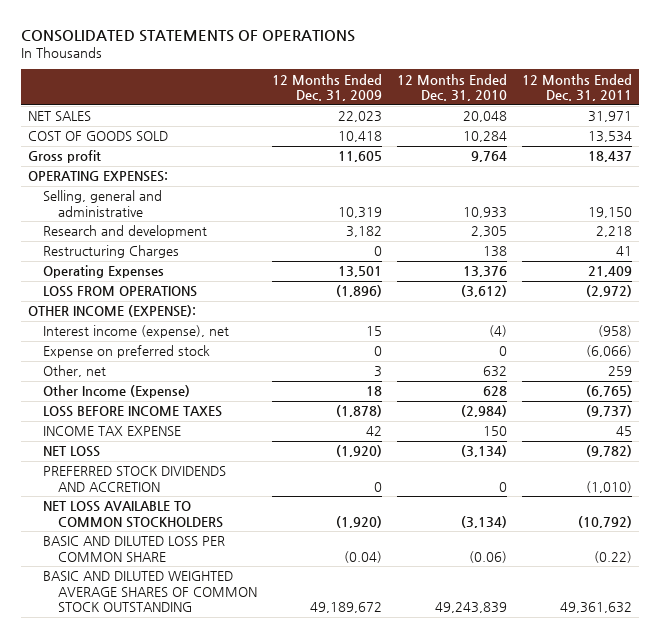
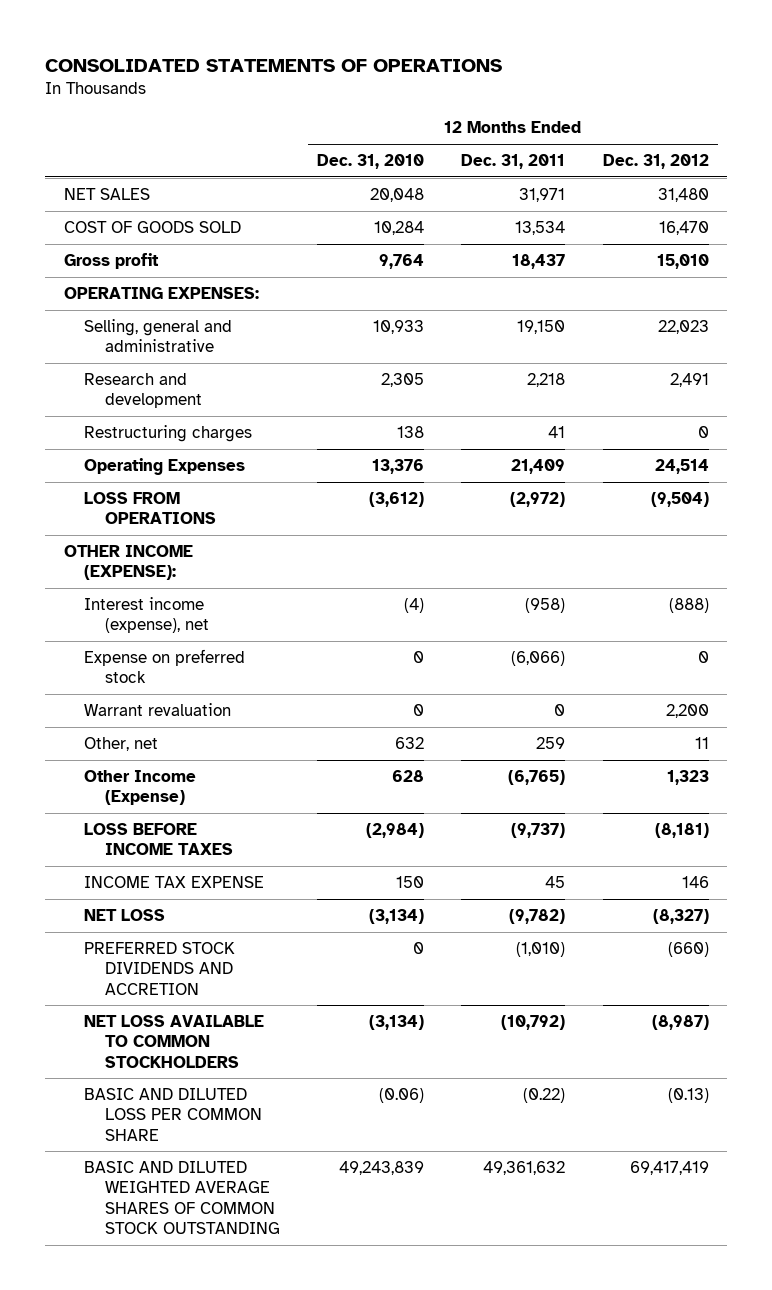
[271,73,382,102] 12 Months Ended Dec. 31, 2009 -> none
none -> [602,154,709,170] Dec. 31, 2012
[43,245,180,259] Restructuring Charges -> [84,425,253,443] Restructuring charges
none -> [84,703,232,717] Warrant revaluation

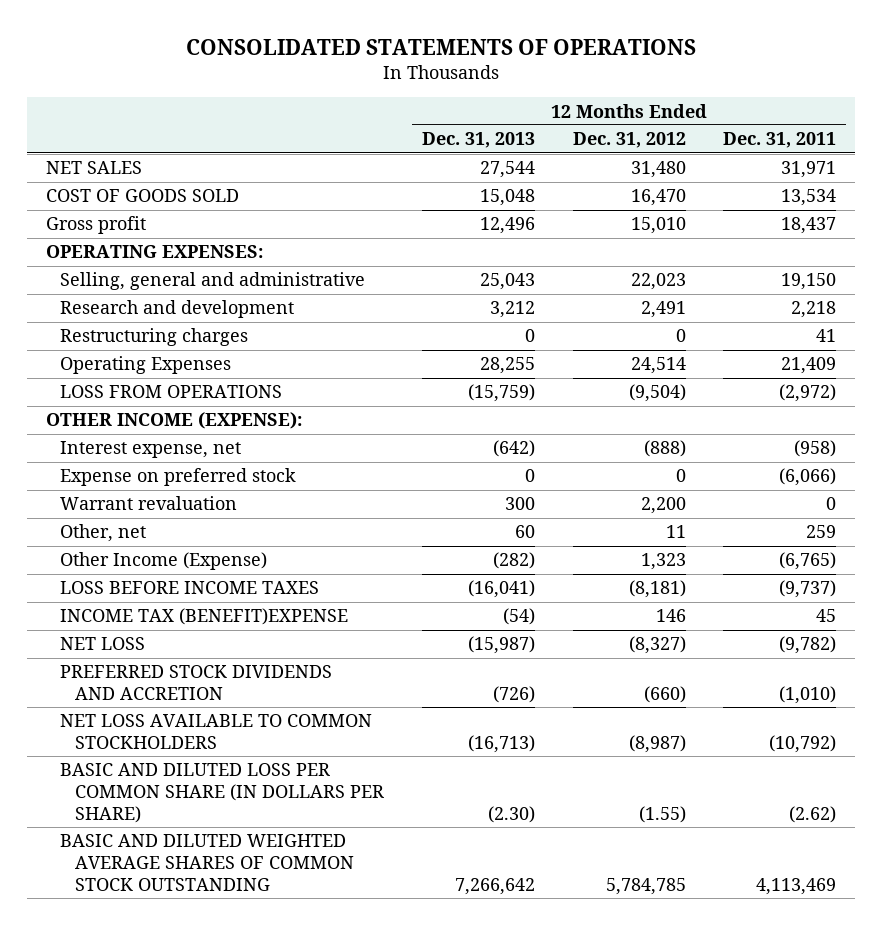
[317,154,425,170] Dec. 31, 2010 -> none
none -> [421,132,535,149] Dec. 31, 2013
[84,597,209,634] Interest income (expense), net -> [60,441,242,459] Interest expense, net
[84,876,265,889] INCOME TAX EXPENSE -> [60,608,349,626] INCOME TAX (BENEFIT)EXPENSE
[84,1088,262,1141] BASIC AND DILUTED LOSS PER COMMON SHARE -> [60,763,384,824] BASIC AND DILUTED LOSS PER COMMON SHARE (IN DOLLARS PER SHARE)
[523,1088,566,1104] (0.22) -> [789,806,837,824] (2.62)
[667,1088,709,1104] (0.13) -> [638,806,686,824] (1.55)
[483,1161,566,1176] 49,361,632 -> [756,878,837,896] 4,113,469
[629,1161,709,1176] 69,417,419 -> [605,878,686,896] 5,784,785

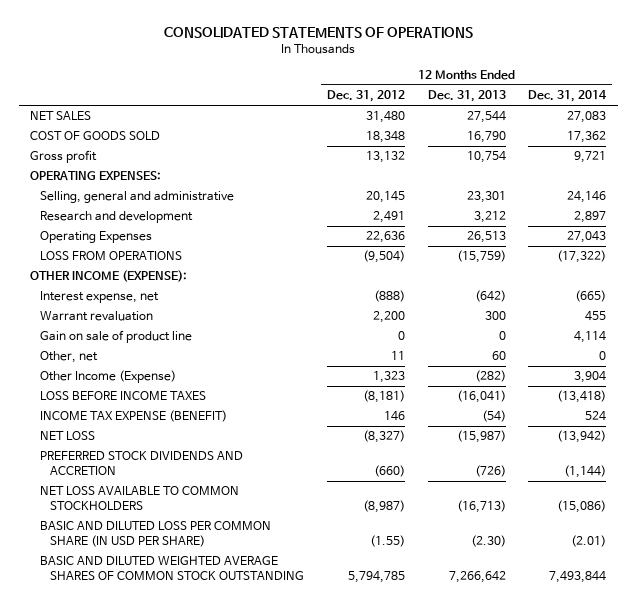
[723,132,837,149] Dec. 31, 2011 -> none
none -> [528,90,608,103] Dec. 31, 2014
[479,189,535,207] 15,048 -> [466,131,506,144] 16,790
[630,189,686,207] 16,470 -> [365,131,405,144] 18,348
[479,217,535,235] 12,496 -> [466,151,506,164] 10,754
[630,217,686,235] 15,010 -> [365,151,405,164] 13,132
[479,273,535,291] 25,043 -> [466,191,506,204] 23,301
[630,273,686,291] 22,023 -> [365,191,405,204] 20,145
[60,328,249,347] Restructuring charges -> none
[479,357,535,375] 28,255 -> [466,231,506,244] 26,513
[630,357,686,375] 24,514 -> [365,231,405,244] 22,636
[60,468,297,487] Expense on preferred stock -> none
none -> [40,330,193,344] Gain on sale of product line
[60,608,349,626] INCOME TAX (BENEFIT)EXPENSE -> [40,410,228,423] INCOME TAX EXPENSE (BENEFIT)
[60,763,384,824] BASIC AND DILUTED LOSS PER COMMON SHARE (IN DOLLARS PER SHARE) -> [40,521,272,548] BASIC AND DILUTED LOSS PER COMMON SHARE (IN USD PER SHARE)
[605,878,686,896] 5,784,785 -> [347,571,405,584] 5,794,785

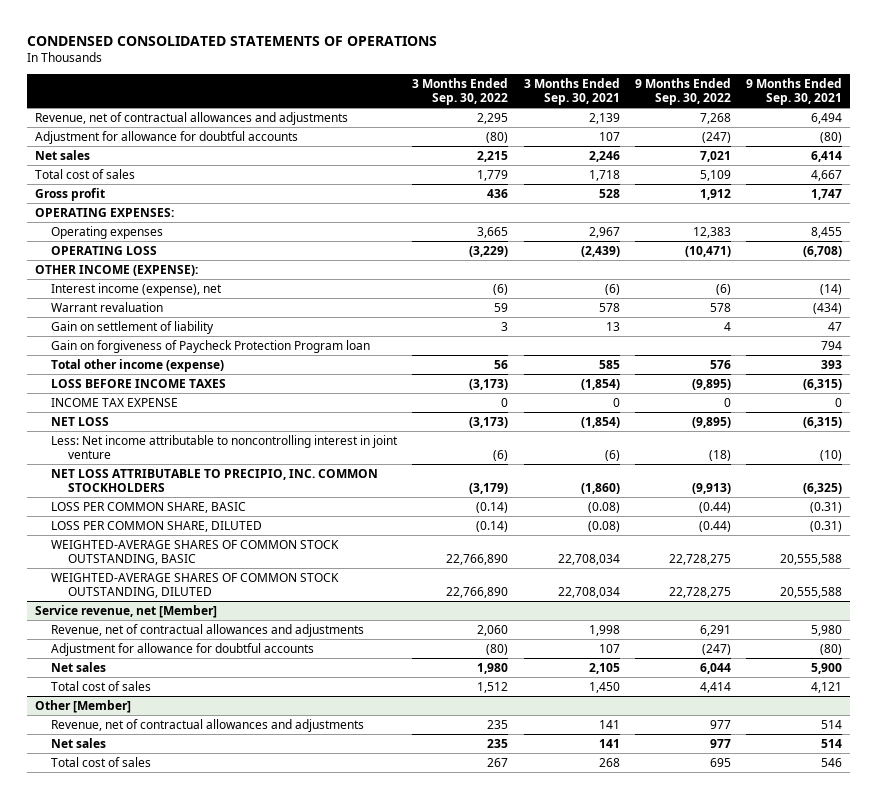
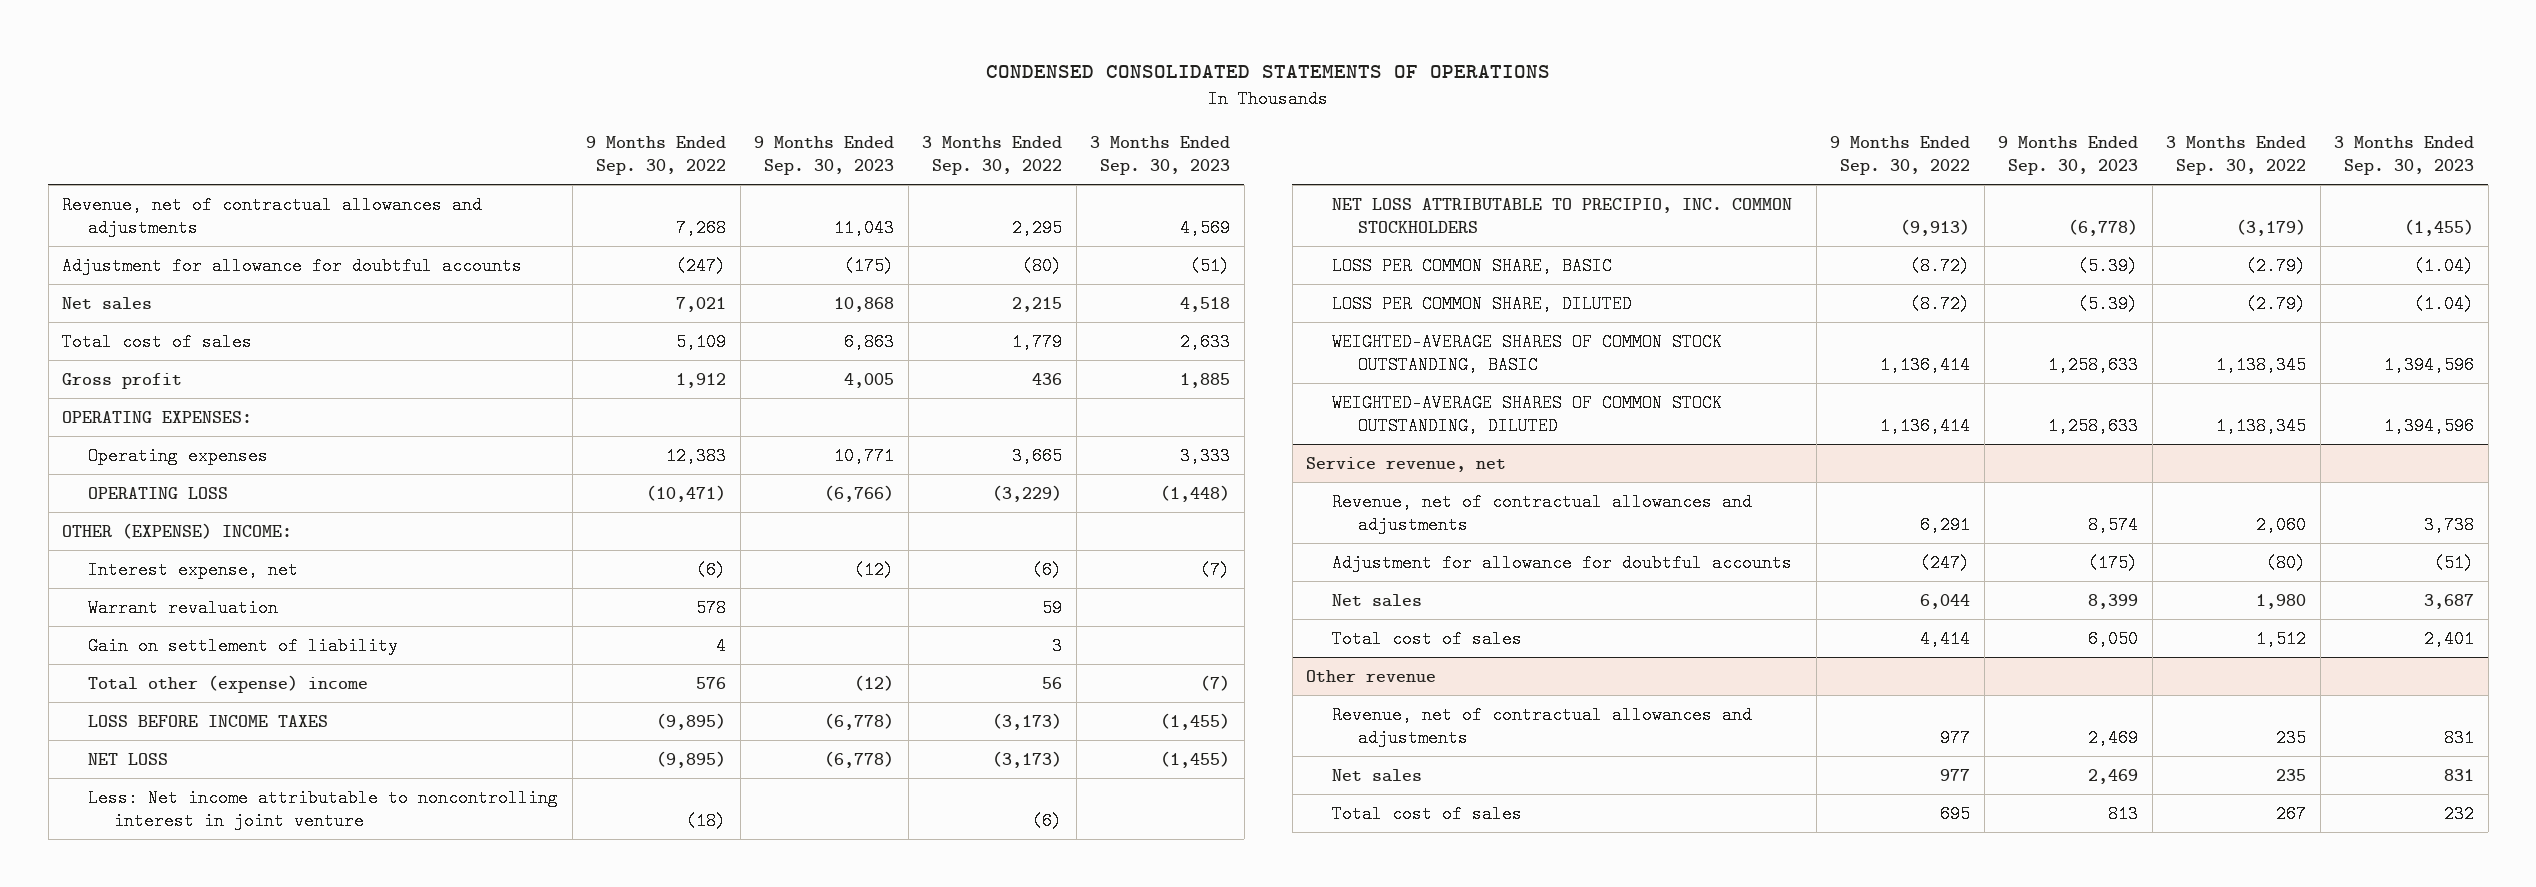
[523,78,620,105] 3 Months Ended Sep. 30, 2021 -> none
[746,78,843,105] 9 Months Ended Sep. 30, 2021 -> none
none -> [754,136,895,176] 9 Months Ended Sep. 30, 2023
none -> [1090,136,1231,176] 3 Months Ended Sep. 30, 2023
[34,264,198,276] OTHER INCOME (EXPENSE): -> [62,522,293,539] OTHER (EXPENSE) INCOME:
[51,282,223,296] Interest income (expense), net -> [88,560,299,579] Interest expense, net
[51,339,371,353] Gain on forgiveness of Paycheck Protection Program loan -> none
[51,358,225,372] Total other income (expense) -> [88,674,369,693] Total other (expense) income
[51,397,179,407] INCOME TAX EXPENSE -> none
[476,501,509,513] (0.14) -> [2246,256,2307,275] (2.79)
[699,501,732,513] (0.44) -> [1910,256,1971,275] (8.72)
[476,520,509,532] (0.14) -> [2246,294,2307,313] (2.79)
[699,520,732,532] (0.44) -> [1910,294,1971,313] (8.72)
[446,553,509,565] 22,766,890 -> [2216,356,2307,375] 1,138,345
[669,553,732,565] 22,728,275 -> [1880,356,1971,375] 1,136,414
[446,586,509,598] 22,766,890 -> [2216,417,2307,436] 1,138,345
[669,586,732,598] 22,728,275 -> [1880,417,1971,436] 1,136,414
[34,604,217,618] Service revenue, net [Member] -> [1306,456,1507,472] Service revenue, net
[34,699,131,713] Other [Member] -> [1306,669,1437,682] Other revenue

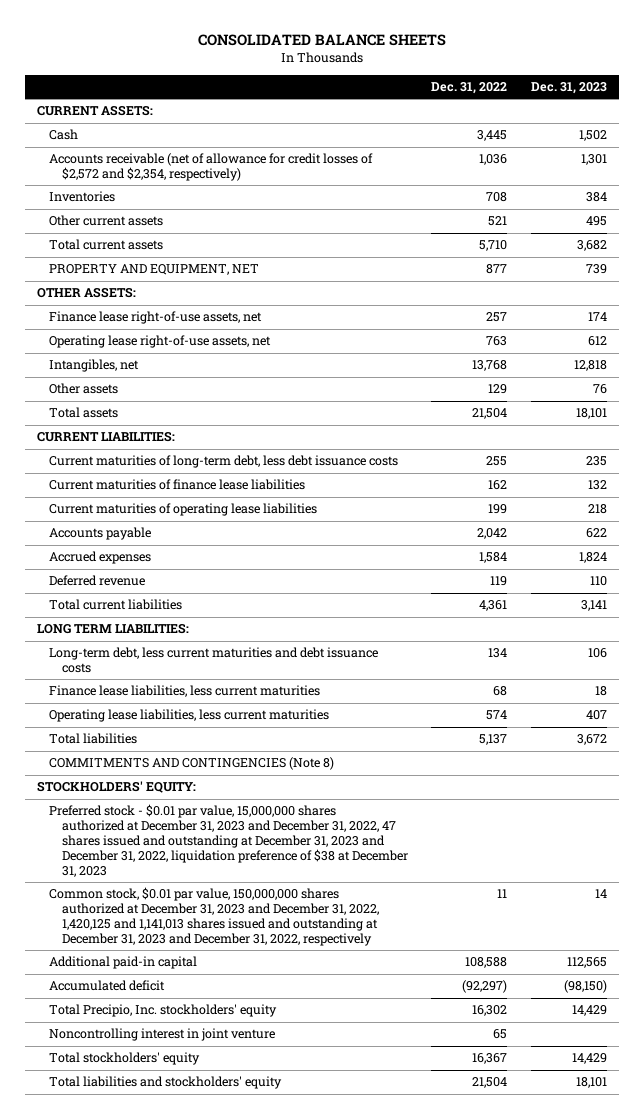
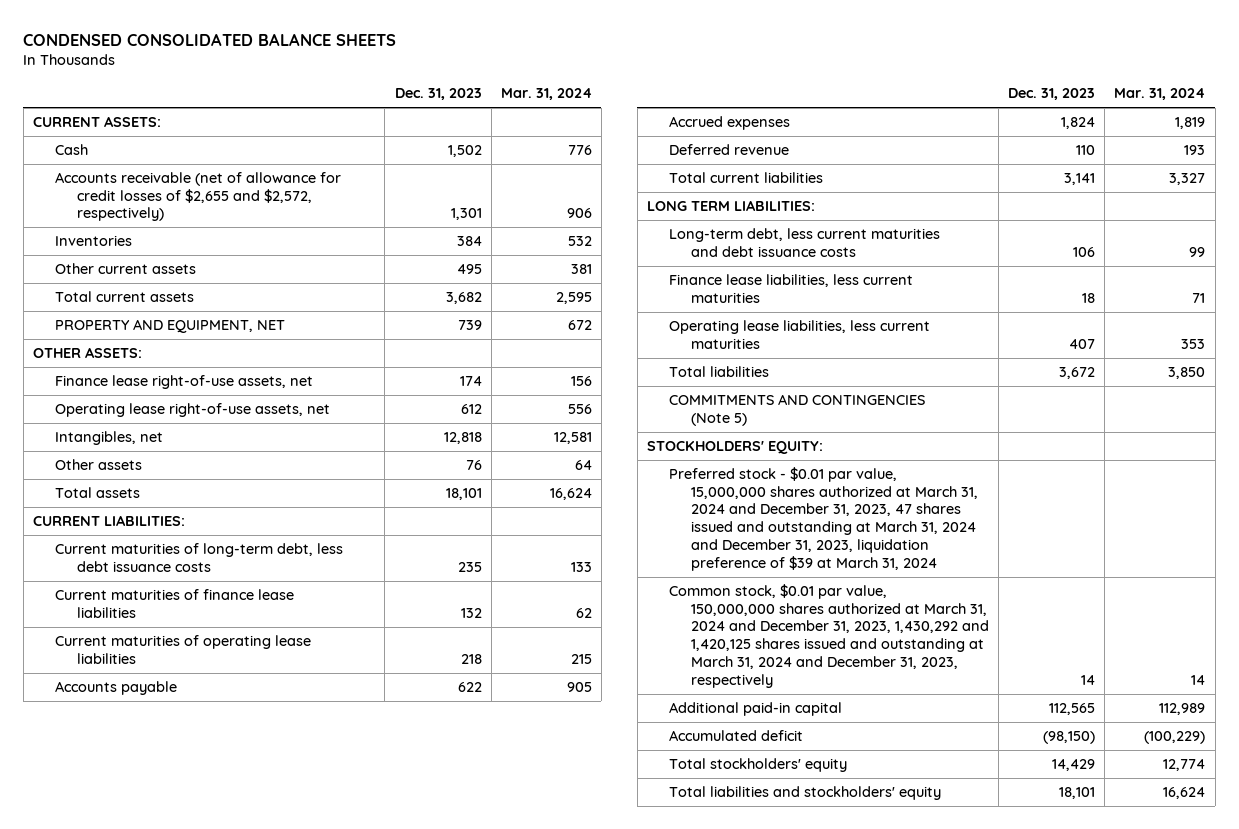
[197,33,446,46] CONSOLIDATED BALANCE SHEETS -> [23,32,397,46] CONDENSED CONSOLIDATED BALANCE SHEETS
[431,81,508,94] Dec. 31, 2022 -> none
none -> [500,88,592,101] Mar. 31, 2024
[49,153,374,182] Accounts receivable (net of allowance for credit losses of $2,572 and $2,354, respectively) -> [55,171,342,222] Accounts receivable (net of allowance for credit losses of $2,655 and $2,572, respectively)
[49,757,335,771] COMMITMENTS AND CONTINGENCIES (Note 8) -> [668,393,925,426] COMMITMENTS AND CONTINGENCIES (Note 5)
[49,804,408,877] Preferred stock - $0.01 par value, 15,000,000 shares authorized at December 31, 2023 and December 31, 2022, 47 shares issued and outstanding at December 31, 2023 and December 31, 2022, liquidation preference of $38 at December 31, 2023 -> [668,466,979,571] Preferred stock - $0.01 par value, 15,000,000 shares authorized at March 31, 2024 and December 31, 2023, 47 shares issued and outstanding at March 31, 2024 and December 31, 2023, liquidation preference of $39 at March 31, 2024
[49,887,379,947] Common stock, $0.01 par value, 150,000,000 shares authorized at December 31, 2023 and December 31, 2022, 1,420,125 and 1,141,013 shares issued and outstanding at December 31, 2023 and December 31, 2022, respectively -> [668,583,990,688] Common stock, $0.01 par value, 150,000,000 shares authorized at March 31, 2024 and December 31, 2023, 1,430,292 and 1,420,125 shares issued and outstanding at March 31, 2024 and December 31, 2023, respectively
[49,1004,278,1018] Total Precipio, Inc. stockholders' equity -> none
[49,1028,276,1042] Noncontrolling interest in joint venture -> none

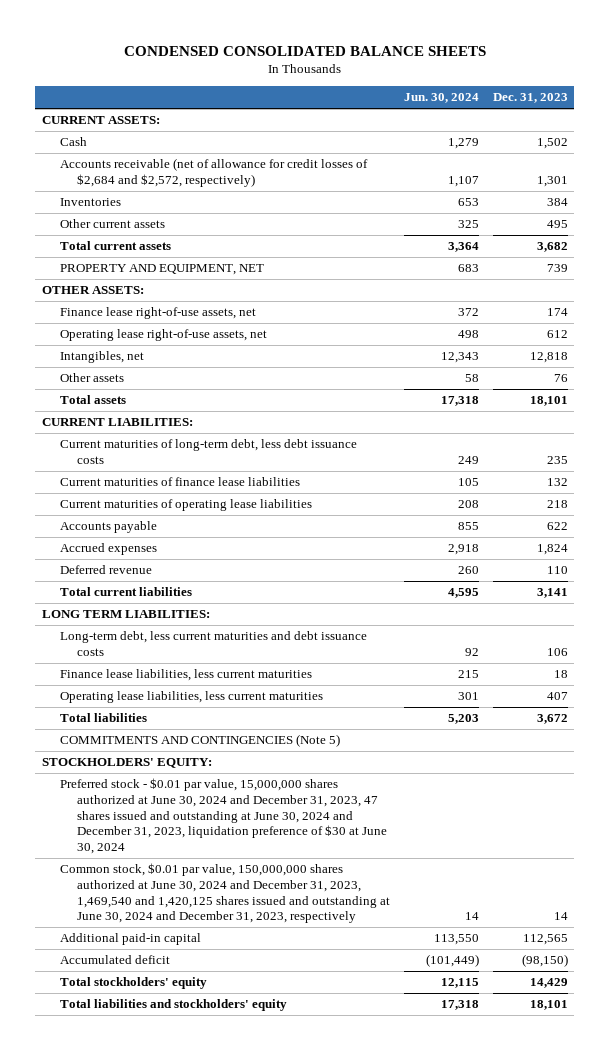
[500,88,592,101] Mar. 31, 2024 -> none
none -> [404,93,480,104] Jun. 30, 2024
[55,171,342,222] Accounts receivable (net of allowance for credit losses of $2,655 and $2,572, respectively) -> [59,158,368,187] Accounts receivable (net of allowance for credit losses of $2,684 and $2,572, respectively)
[668,466,979,571] Preferred stock - $0.01 par value, 15,000,000 shares authorized at March 31, 2024 and December 31, 2023, 47 shares issued and outstanding at March 31, 2024 and December 31, 2023, liquidation preference of $39 at March 31, 2024 -> [59,778,388,854] Preferred stock - $0.01 par value, 15,000,000 shares authorized at June 30, 2024 and December 31, 2023, 47 shares issued and outstanding at June 30, 2024 and December 31, 2023, liquidation preference of $30 at June 30, 2024
[668,583,990,688] Common stock, $0.01 par value, 150,000,000 shares authorized at March 31, 2024 and December 31, 2023, 1,430,292 and 1,420,125 shares issued and outstanding at March 31, 2024 and December 31, 2023, respectively -> [59,863,391,924] Common stock, $0.01 par value, 150,000,000 shares authorized at June 30, 2024 and December 31, 2023, 1,469,540 and 1,420,125 shares issued and outstanding at June 30, 2024 and December 31, 2023, respectively

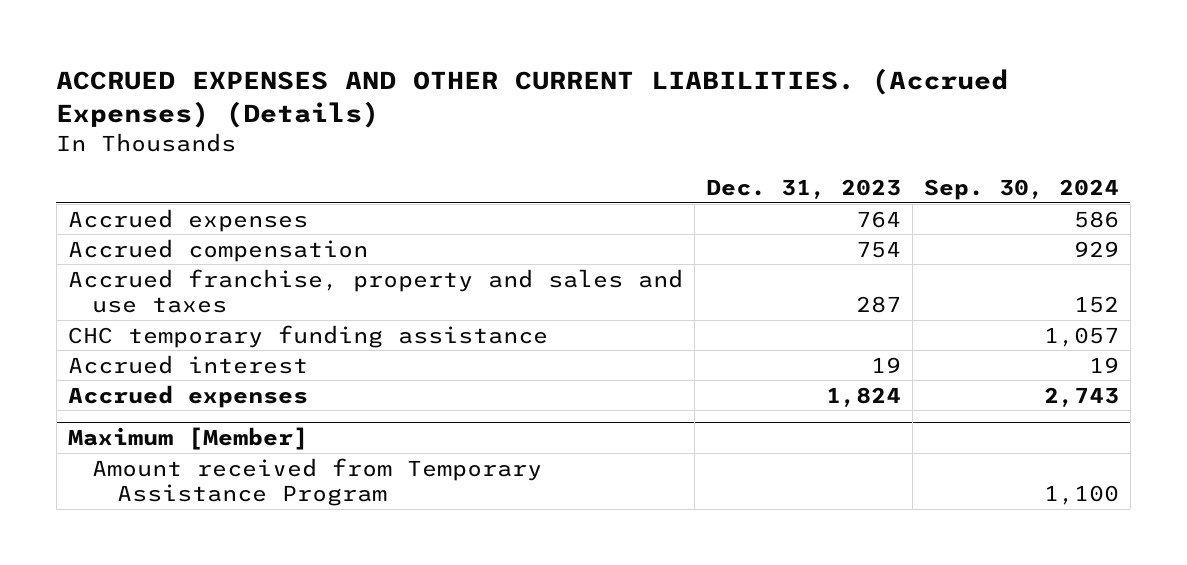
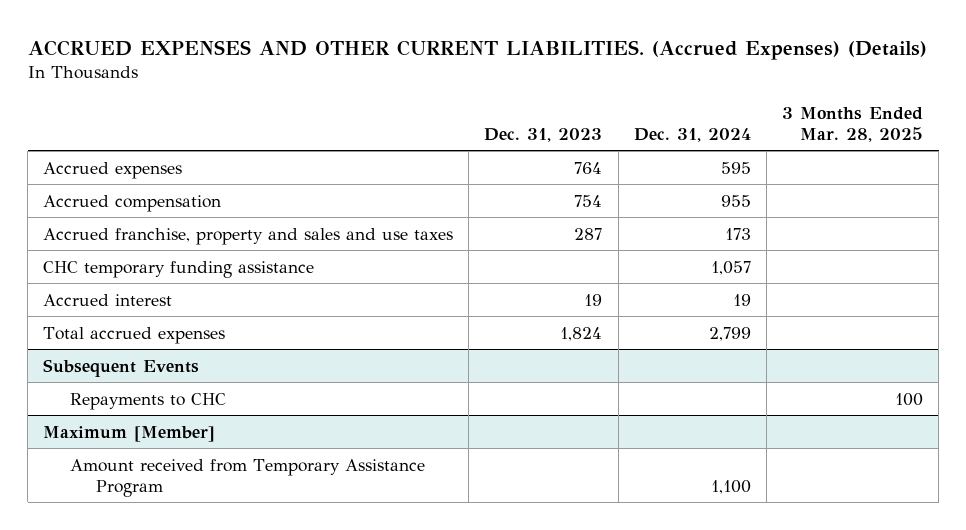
[923,178,1119,200] Sep. 30, 2024 -> none
none -> [633,127,751,142] Dec. 31, 2024
none -> [781,106,923,142] 3 Months Ended Mar. 28, 2025
[67,384,308,408] Accrued expenses -> [43,326,226,344] Total accrued expenses
none -> [43,358,200,377] Subsequent Events
none -> [69,392,226,410] Repayments to CHC

